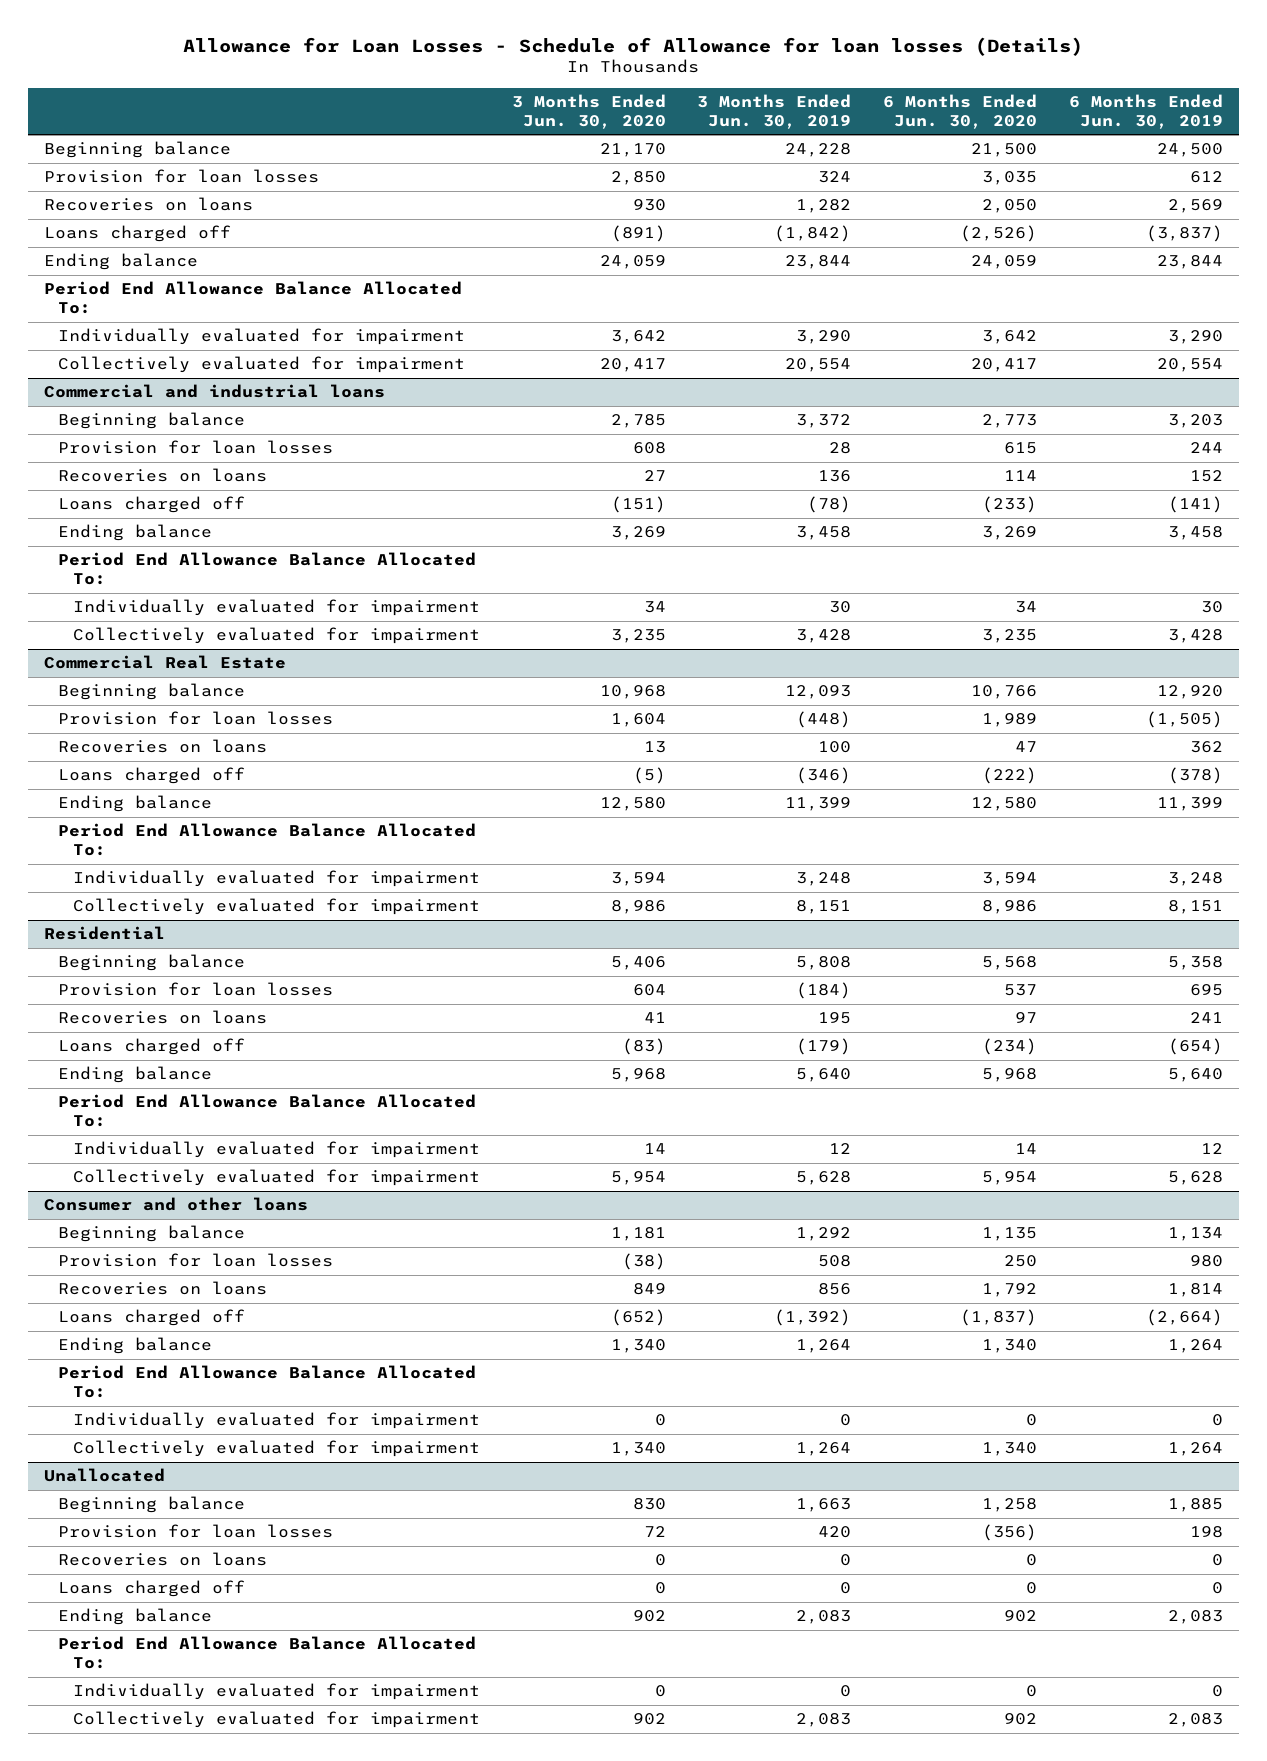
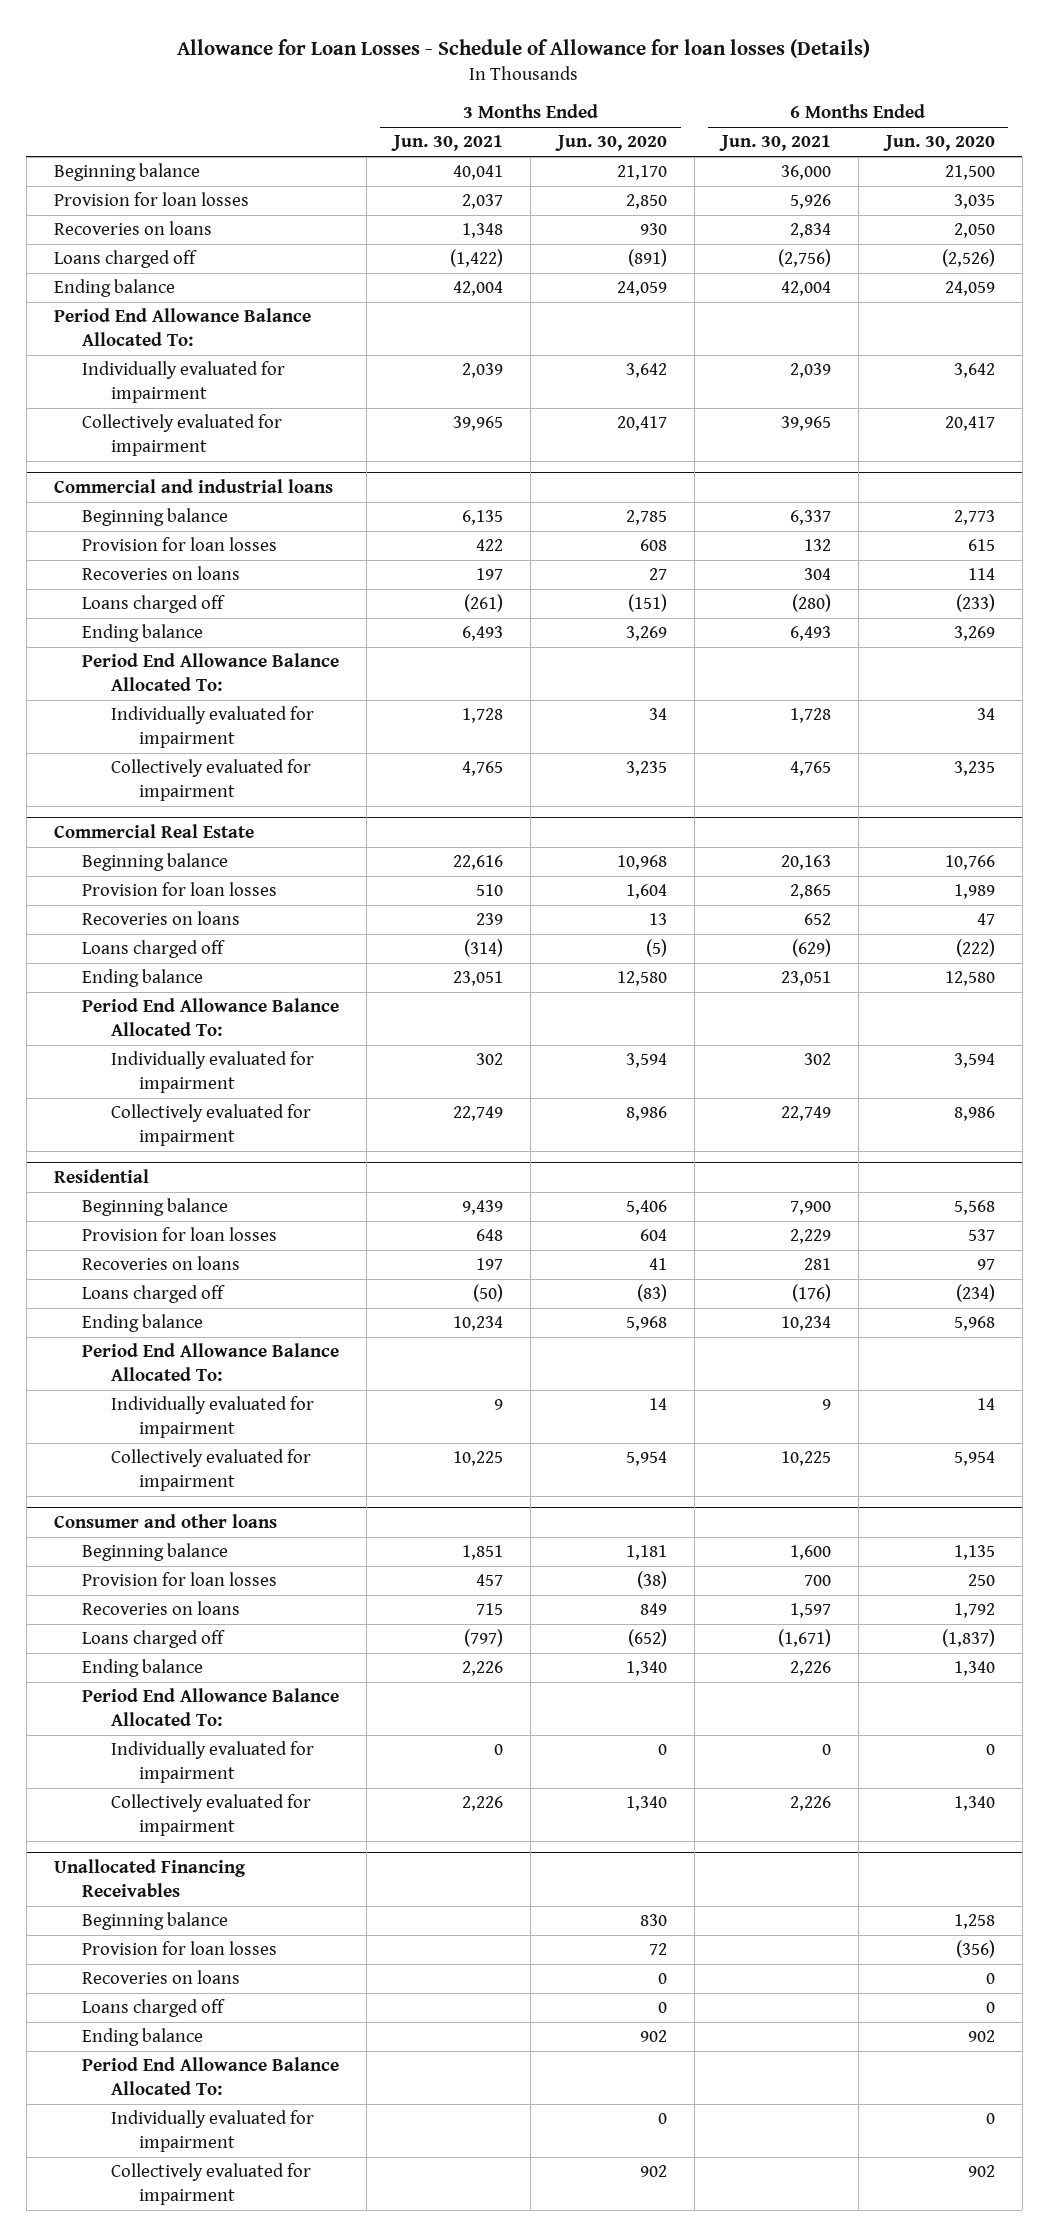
[697,94,852,129] 3 Months Ended Jun. 30, 2019 -> none
[1068,94,1223,129] 6 Months Ended Jun. 30, 2019 -> none
none -> [391,135,504,152] Jun. 30, 2021
none -> [718,135,831,152] Jun. 30, 2021
[43,1468,165,1483] Unallocated -> [53,1859,246,1898] Unallocated Financing Receivables

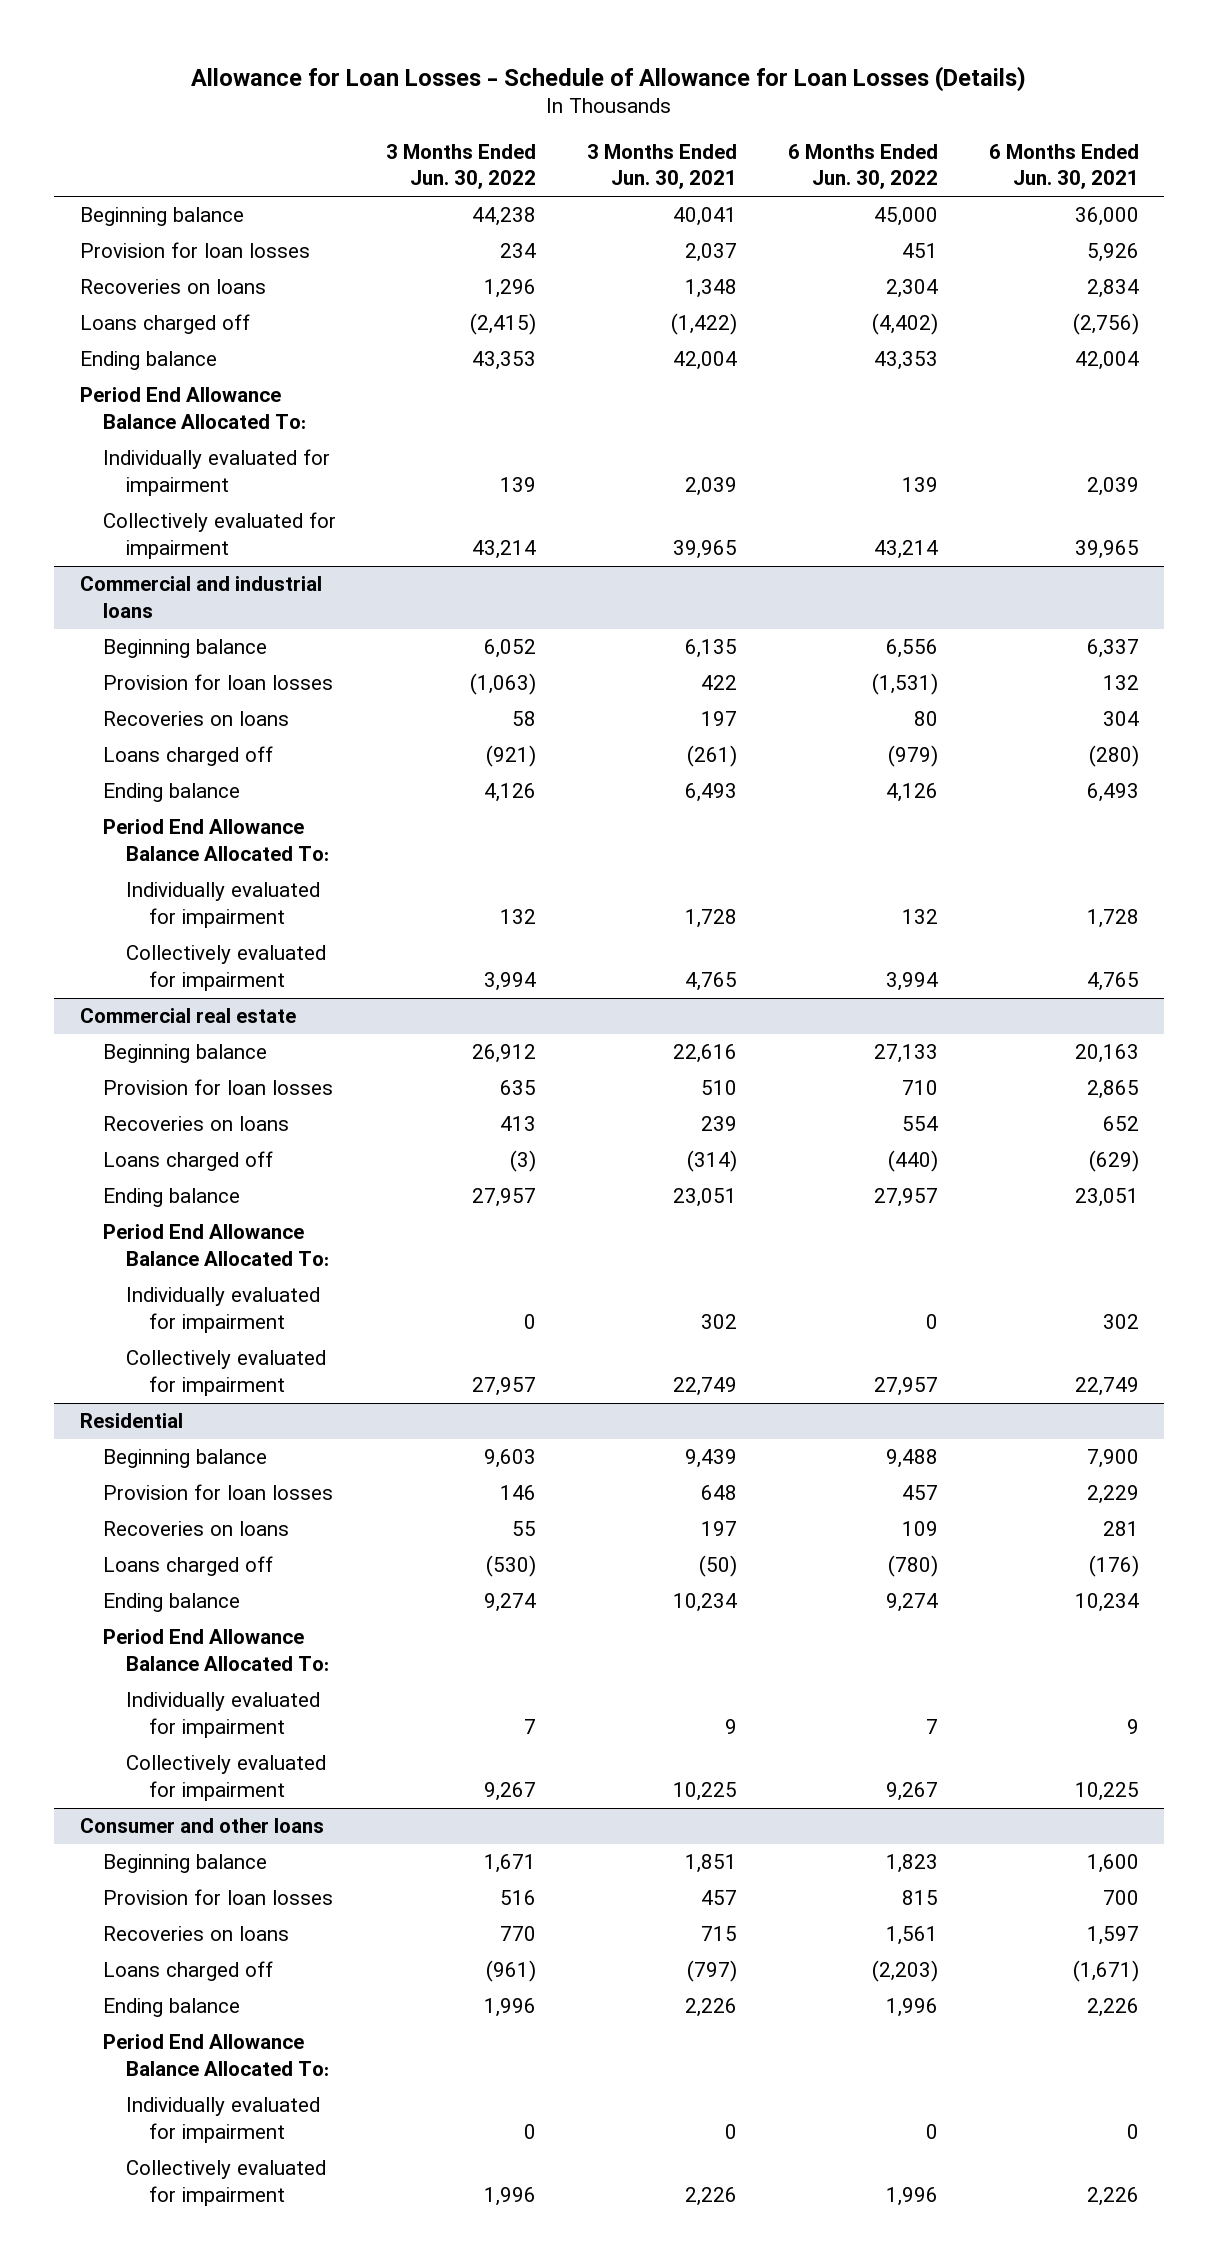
[177,38,871,58] Allowance for Loan Losses - Schedule of Allowance for loan losses (Details) -> [191,65,1027,92] Allowance for Loan Losses - Schedule of Allowance for Loan Losses (Details)
[554,135,667,152] Jun. 30, 2020 -> none
[882,135,995,152] Jun. 30, 2020 -> none
none -> [386,144,537,190] 3 Months Ended Jun. 30, 2022
none -> [787,144,938,190] 6 Months Ended Jun. 30, 2022
[53,824,254,839] Commercial Real Estate -> [79,1008,296,1024] Commercial real estate
[53,1859,246,1898] Unallocated Financing Receivables -> none
[82,1912,229,1931] Beginning balance -> none
[82,1941,278,1956] Provision for loan losses -> none
[82,1970,241,1985] Recoveries on loans -> none
[82,1999,226,2018] Loans charged off -> none
[82,2028,204,2047] Ending balance -> none
[82,2057,340,2096] Period End Allowance Balance Allocated To: -> none
[110,2110,314,2153] Individually evaluated for impairment -> none
[110,2163,311,2206] Collectively evaluated for impairment -> none

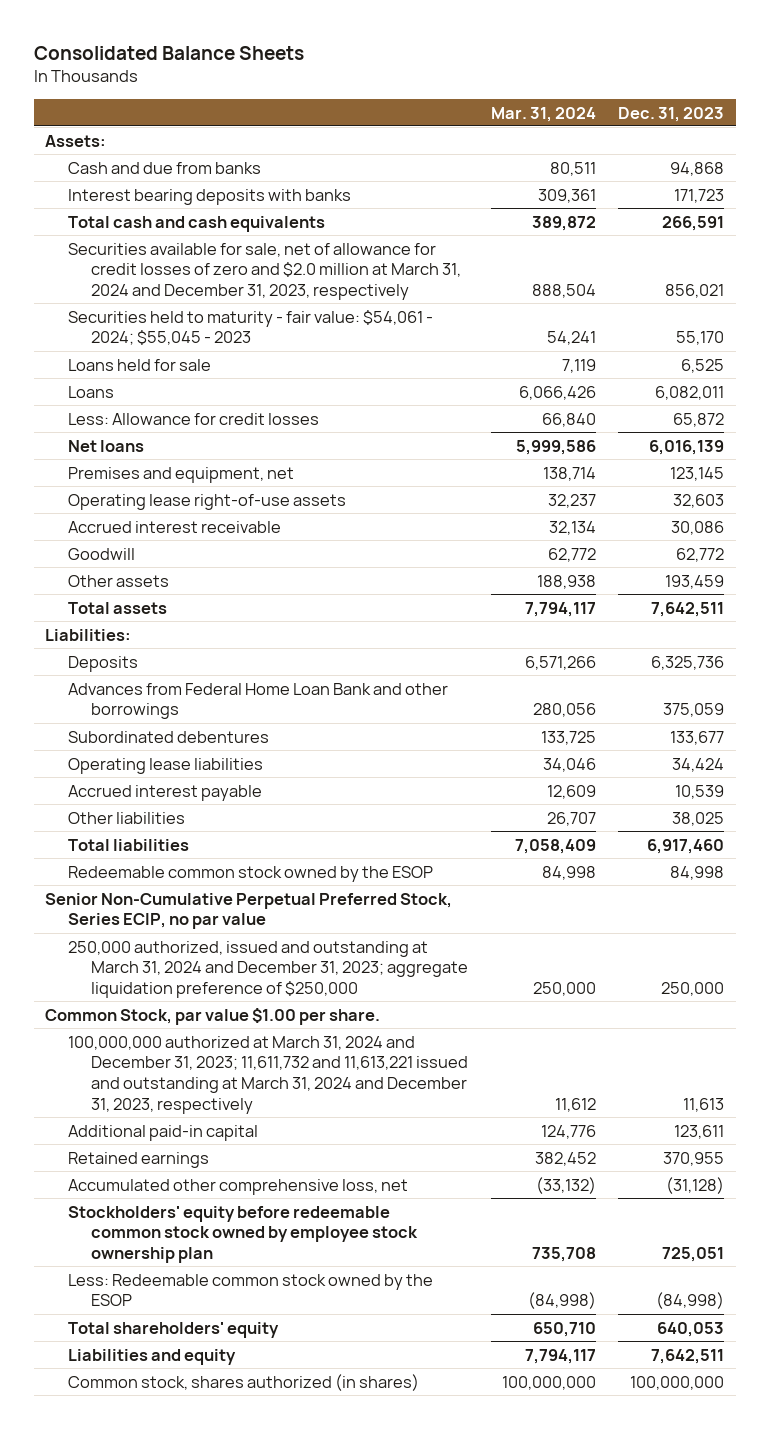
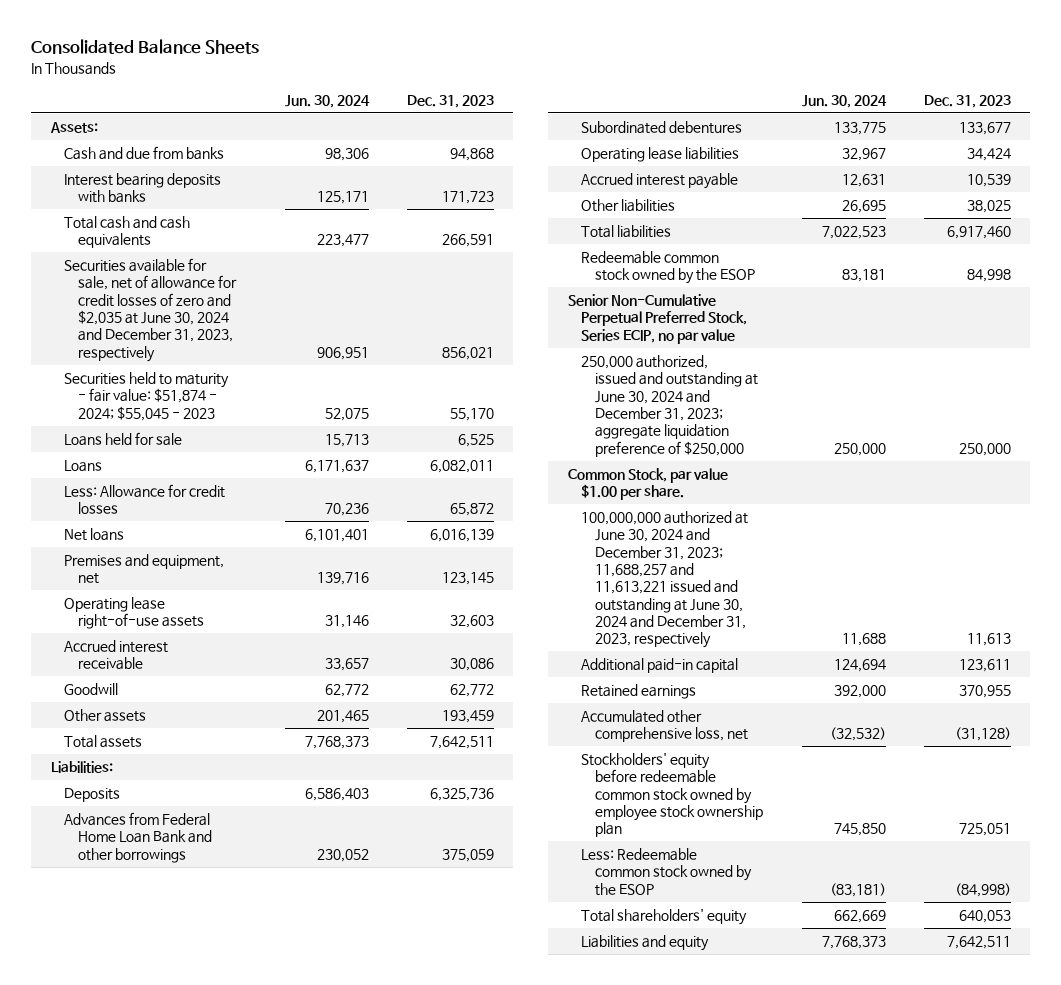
[490,106,596,122] Mar. 31, 2024 -> none
none -> [284,94,370,108] Jun. 30, 2024
[68,242,462,300] Securities available for sale, net of allowance for credit losses of zero and $2.0 million at March 31, 2024 and December 31, 2023, respectively -> [64,258,238,362] Securities available for sale, net of allowance for credit losses of zero and $2,035 at June 30, 2024 and December 31, 2023, respectively
[68,309,434,346] Securities held to maturity - fair value: $54,061 - 2024; $55,045 - 2023 -> [64,372,230,421] Securities held to maturity - fair value: $51,874 - 2024; $55,045 - 2023
[68,940,469,998] 250,000 authorized, issued and outstanding at March 31, 2024 and December 31, 2023; aggregate liquidation preference of $250,000 -> [581,355,759,457] 250,000 authorized, issued and outstanding at June 30, 2024 and December 31, 2023; aggregate liquidation preference of $250,000
[68,1035,469,1114] 100,000,000 authorized at March 31, 2024 and December 31, 2023; 11,611,732 and 11,613,221 issued and outstanding at March 31, 2024 and December 31, 2023, respectively -> [581,511,749,649] 100,000,000 authorized at June 30, 2024 and December 31, 2023; 11,688,257 and 11,613,221 issued and outstanding at June 30, 2024 and December 31, 2023, respectively
[68,1373,420,1391] Common stock, shares authorized (in shares) -> none

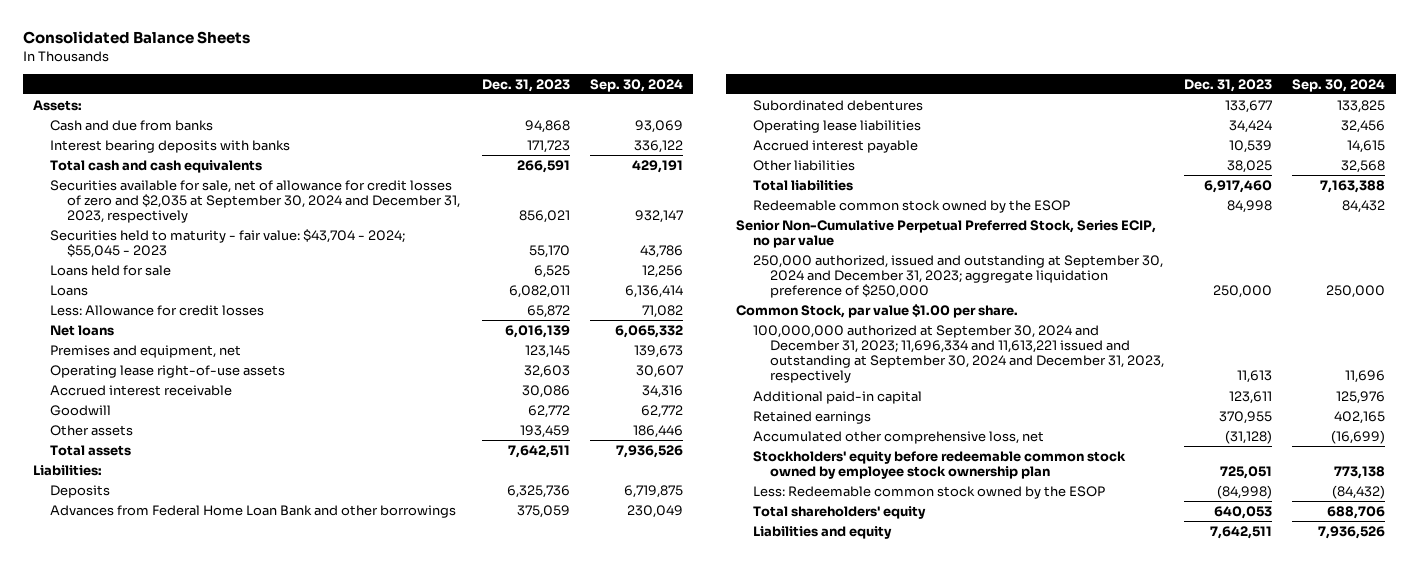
[284,94,370,108] Jun. 30, 2024 -> none
none -> [589,78,683,92] Sep. 30, 2024
[64,258,238,362] Securities available for sale, net of allowance for credit losses of zero and $2,035 at June 30, 2024 and December 31, 2023, respectively -> [50,179,461,224] Securities available for sale, net of allowance for credit losses of zero and $2,035 at September 30, 2024 and December 31, 2023, respectively
[64,372,230,421] Securities held to maturity - fair value: $51,874 - 2024; $55,045 - 2023 -> [50,228,406,258] Securities held to maturity - fair value: $43,704 - 2024; $55,045 - 2023
[581,355,759,457] 250,000 authorized, issued and outstanding at June 30, 2024 and December 31, 2023; aggregate liquidation preference of $250,000 -> [752,254,1163,299] 250,000 authorized, issued and outstanding at September 30, 2024 and December 31, 2023; aggregate liquidation preference of $250,000
[581,511,749,649] 100,000,000 authorized at June 30, 2024 and December 31, 2023; 11,688,257 and 11,613,221 issued and outstanding at June 30, 2024 and December 31, 2023, respectively -> [752,324,1165,384] 100,000,000 authorized at September 30, 2024 and December 31, 2023; 11,696,334 and 11,613,221 issued and outstanding at September 30, 2024 and December 31, 2023, respectively

